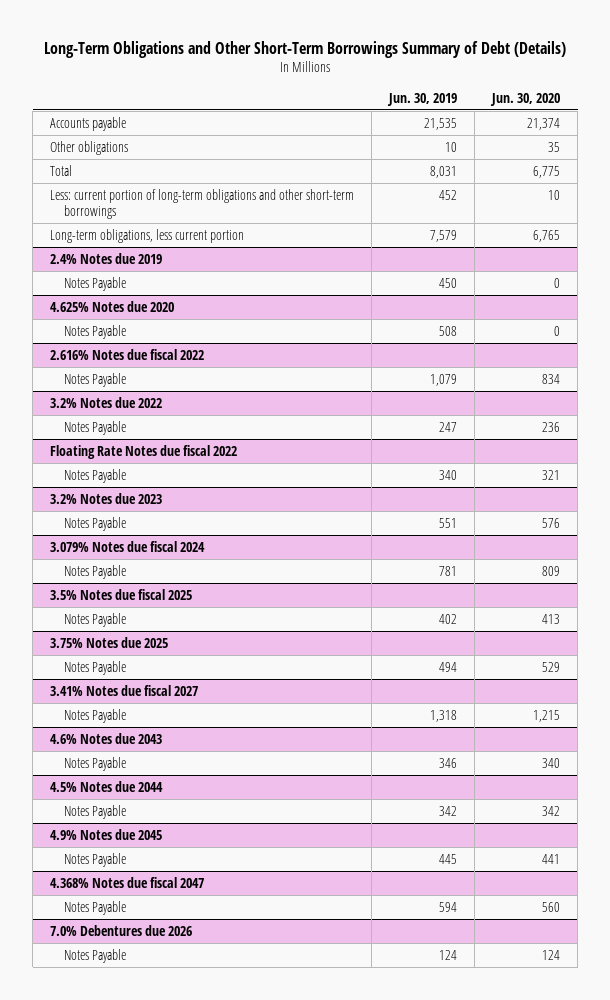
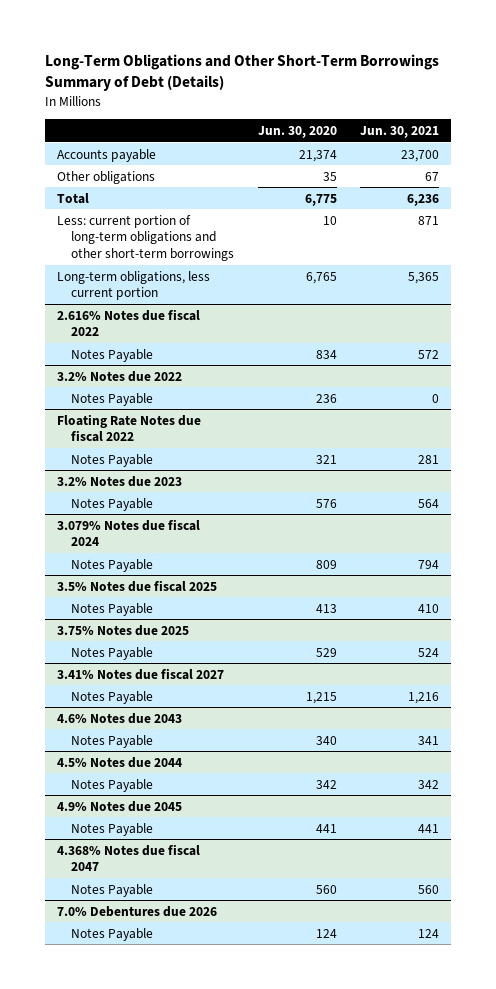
[387,92,458,106] Jun. 30, 2019 -> none
none -> [360,126,440,139] Jun. 30, 2021
[50,252,163,264] 2.4% Notes due 2019 -> none
[63,276,126,291] Notes Payable -> none
[50,300,175,312] 4.625% Notes due 2020 -> none
[63,324,126,339] Notes Payable -> none

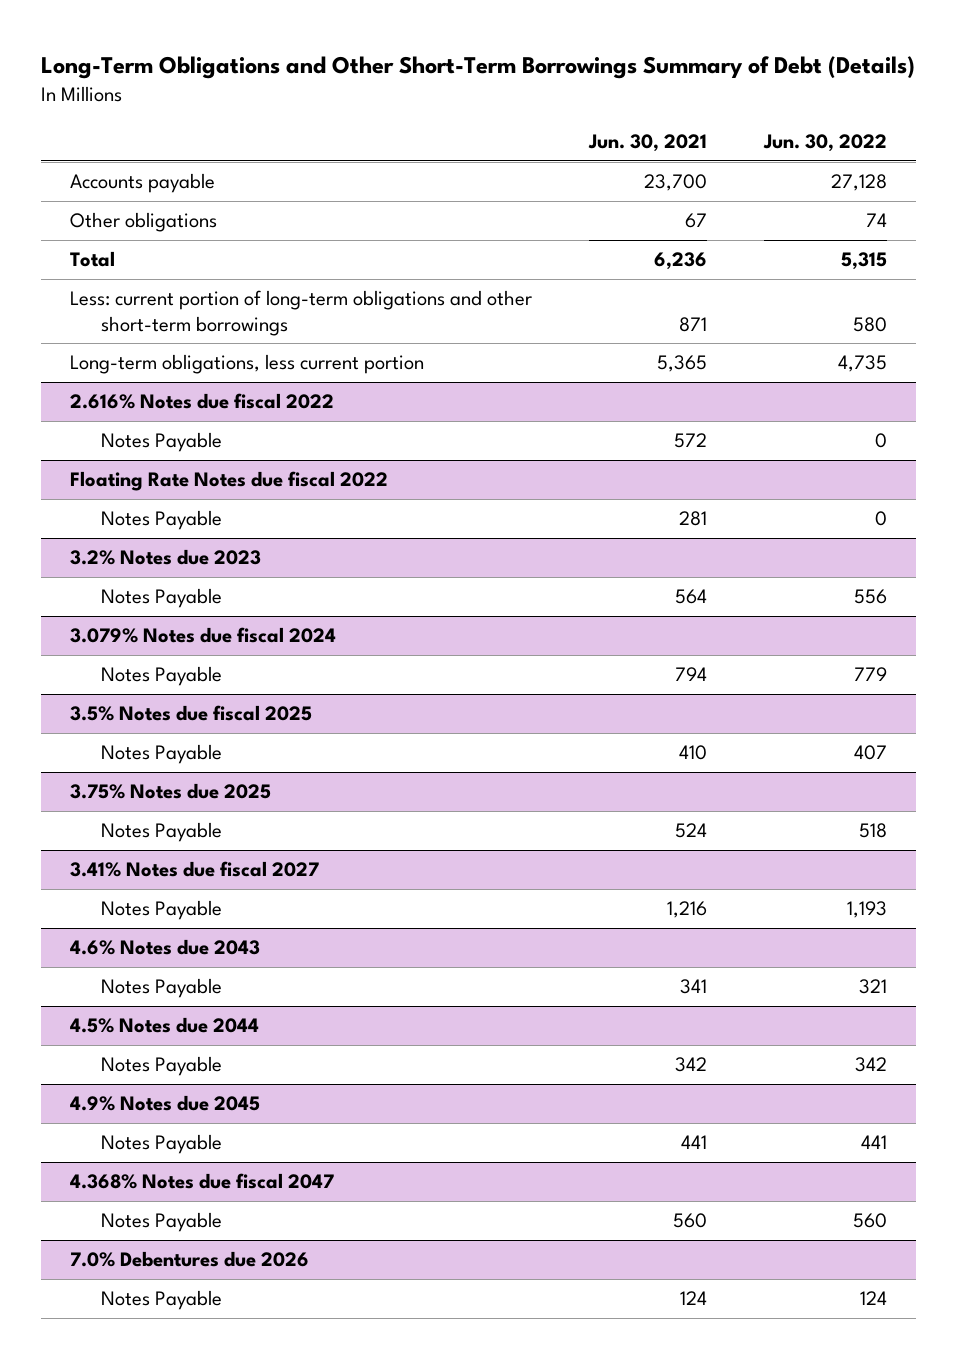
[257,126,337,139] Jun. 30, 2020 -> none
none -> [763,134,888,153] Jun. 30, 2022
[57,370,183,382] 3.2% Notes due 2022 -> none
[71,392,154,406] Notes Payable -> none

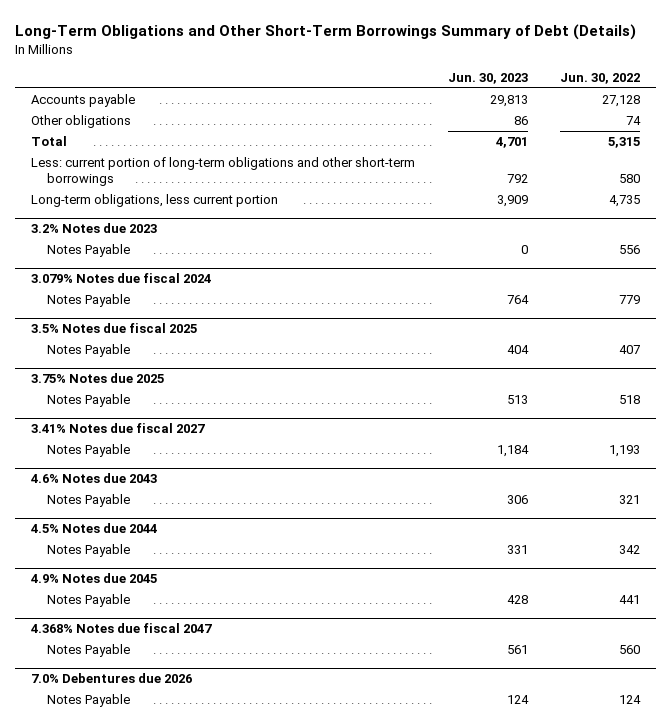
[587,134,707,153] Jun. 30, 2021 -> none
none -> [447,73,528,85] Jun. 30, 2023
[69,393,334,410] 2.616% Notes due fiscal 2022 -> none
[101,432,223,453] Notes Payable -> none
[69,471,388,492] Floating Rate Notes due fiscal 2022 -> none
[101,510,223,531] Notes Payable -> none

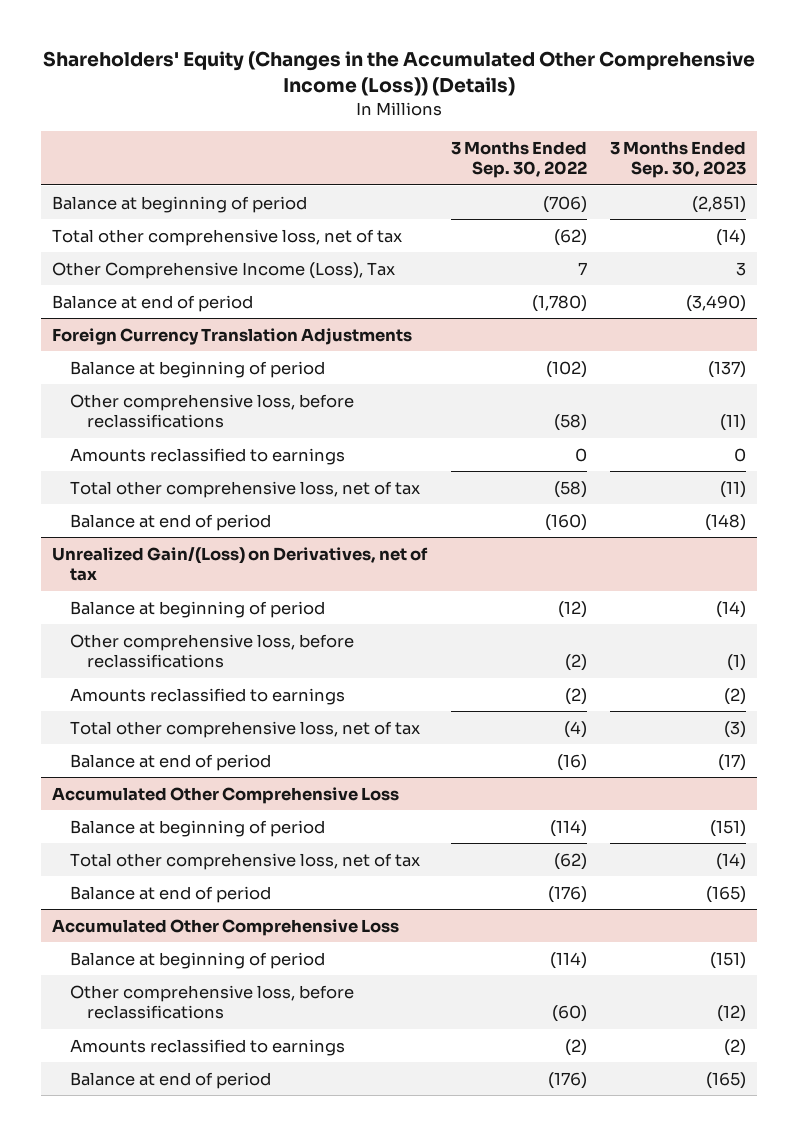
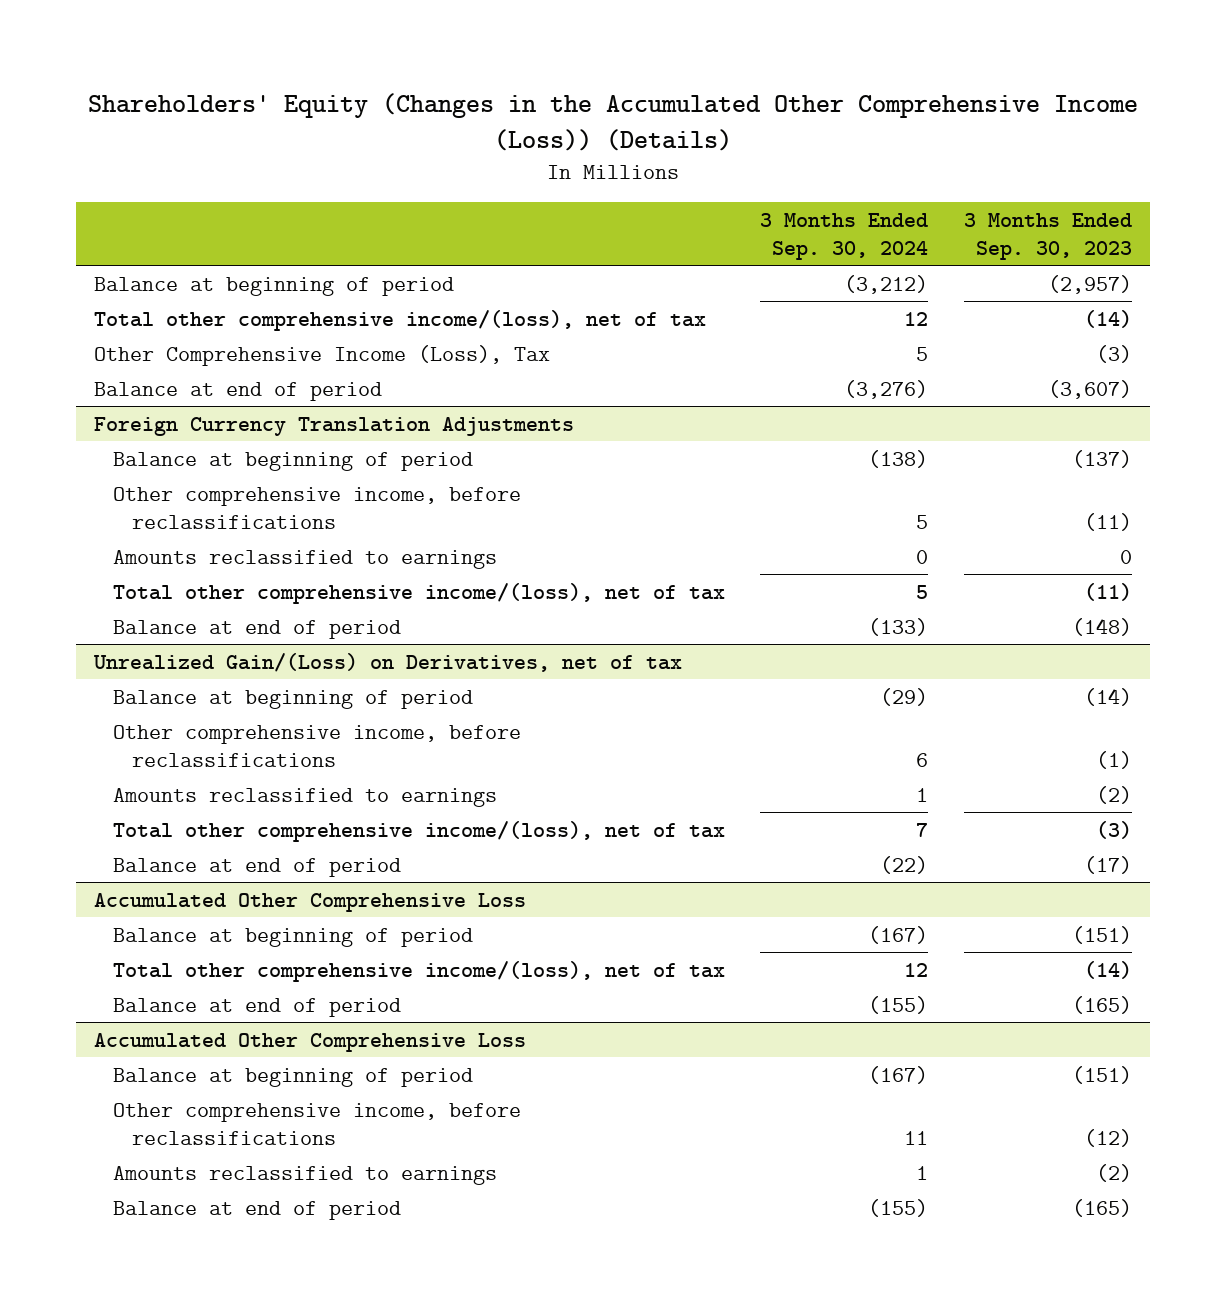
[450,140,587,179] 3 Months Ended Sep. 30, 2022 -> none
none -> [760,212,929,260] 3 Months Ended Sep. 30, 2024
[691,195,746,213] (2,851) -> [1047,274,1132,294] (2,957)
[52,228,403,246] Total other comprehensive loss, net of tax -> [93,309,706,331] Total other comprehensive income/(loss), net of tax
[735,261,746,276] 3 -> [1095,344,1132,363] (3)
[685,294,746,312] (3,490) -> [1047,379,1132,399] (3,607)
[69,393,354,429] Other comprehensive loss, before reclassifications -> [112,486,521,529] Other comprehensive income, before reclassifications
[69,480,420,498] Total other comprehensive loss, net of tax -> [112,582,725,604] Total other comprehensive income/(loss), net of tax
[69,633,354,669] Other comprehensive loss, before reclassifications -> [112,724,521,767] Other comprehensive income, before reclassifications
[69,720,420,738] Total other comprehensive loss, net of tax -> [112,820,725,842] Total other comprehensive income/(loss), net of tax
[69,852,420,870] Total other comprehensive loss, net of tax -> [112,960,725,982] Total other comprehensive income/(loss), net of tax
[69,984,354,1020] Other comprehensive loss, before reclassifications -> [112,1102,521,1145] Other comprehensive income, before reclassifications

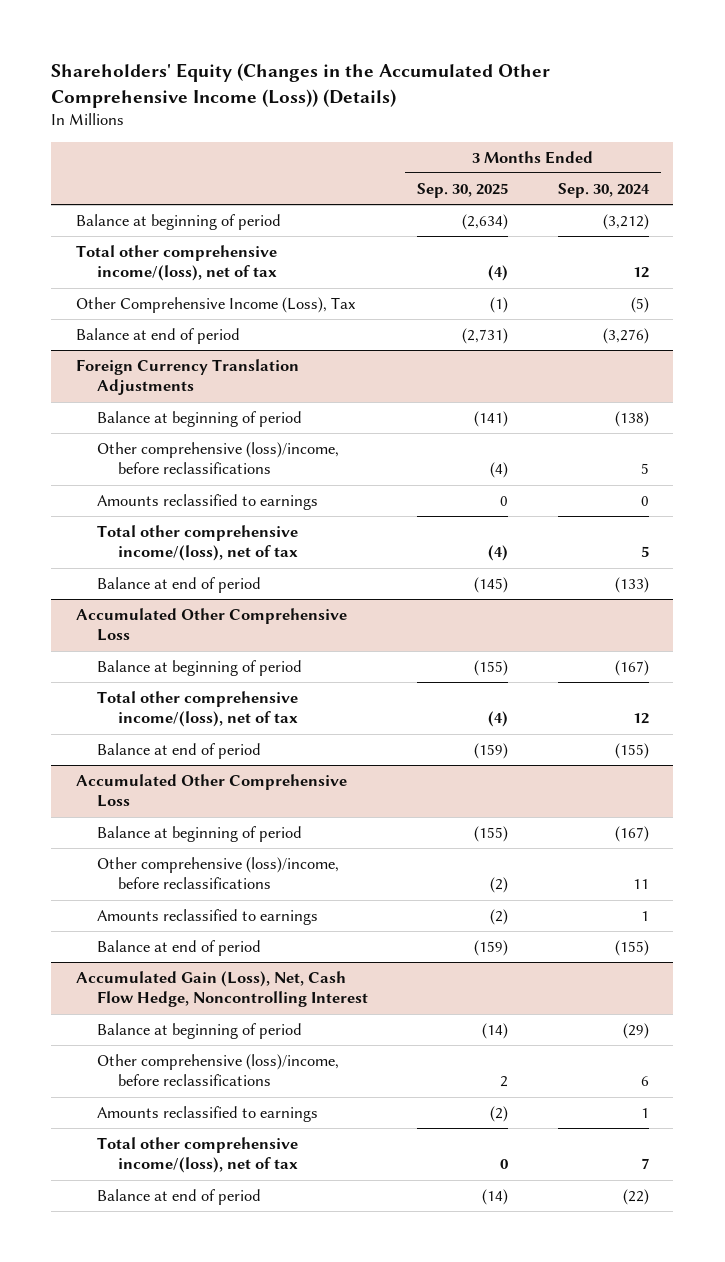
[963,212,1132,260] 3 Months Ended Sep. 30, 2023 -> none
none -> [417,182,509,198] Sep. 30, 2025
[916,346,929,361] 5 -> [630,297,649,314] (5)
[112,486,521,529] Other comprehensive income, before reclassifications -> [97,442,340,475] Other comprehensive (loss)/income, before reclassifications
[92,652,682,672] Unrealized Gain/(Loss) on Derivatives, net of tax -> none
[112,689,473,709] Balance at beginning of period -> none
[112,724,521,767] Other comprehensive income, before reclassifications -> none
[112,787,497,807] Amounts reclassified to earnings -> none
[112,820,725,842] Total other comprehensive income/(loss), net of tax -> none
[112,857,401,877] Balance at end of period -> none
[112,1102,521,1145] Other comprehensive income, before reclassifications -> [97,857,340,890] Other comprehensive (loss)/income, before reclassifications
none -> [76,971,369,1008] Accumulated Gain (Loss), Net, Cash Flow Hedge, Noncontrolling Interest
none -> [97,1023,303,1040] Balance at beginning of period
none -> [97,1054,340,1087] Other comprehensive (loss)/income, before reclassifications
none -> [97,1106,319,1123] Amounts reclassified to earnings
none -> [97,1137,299,1174] Total other comprehensive income/(loss), net of tax
none -> [97,1189,262,1206] Balance at end of period

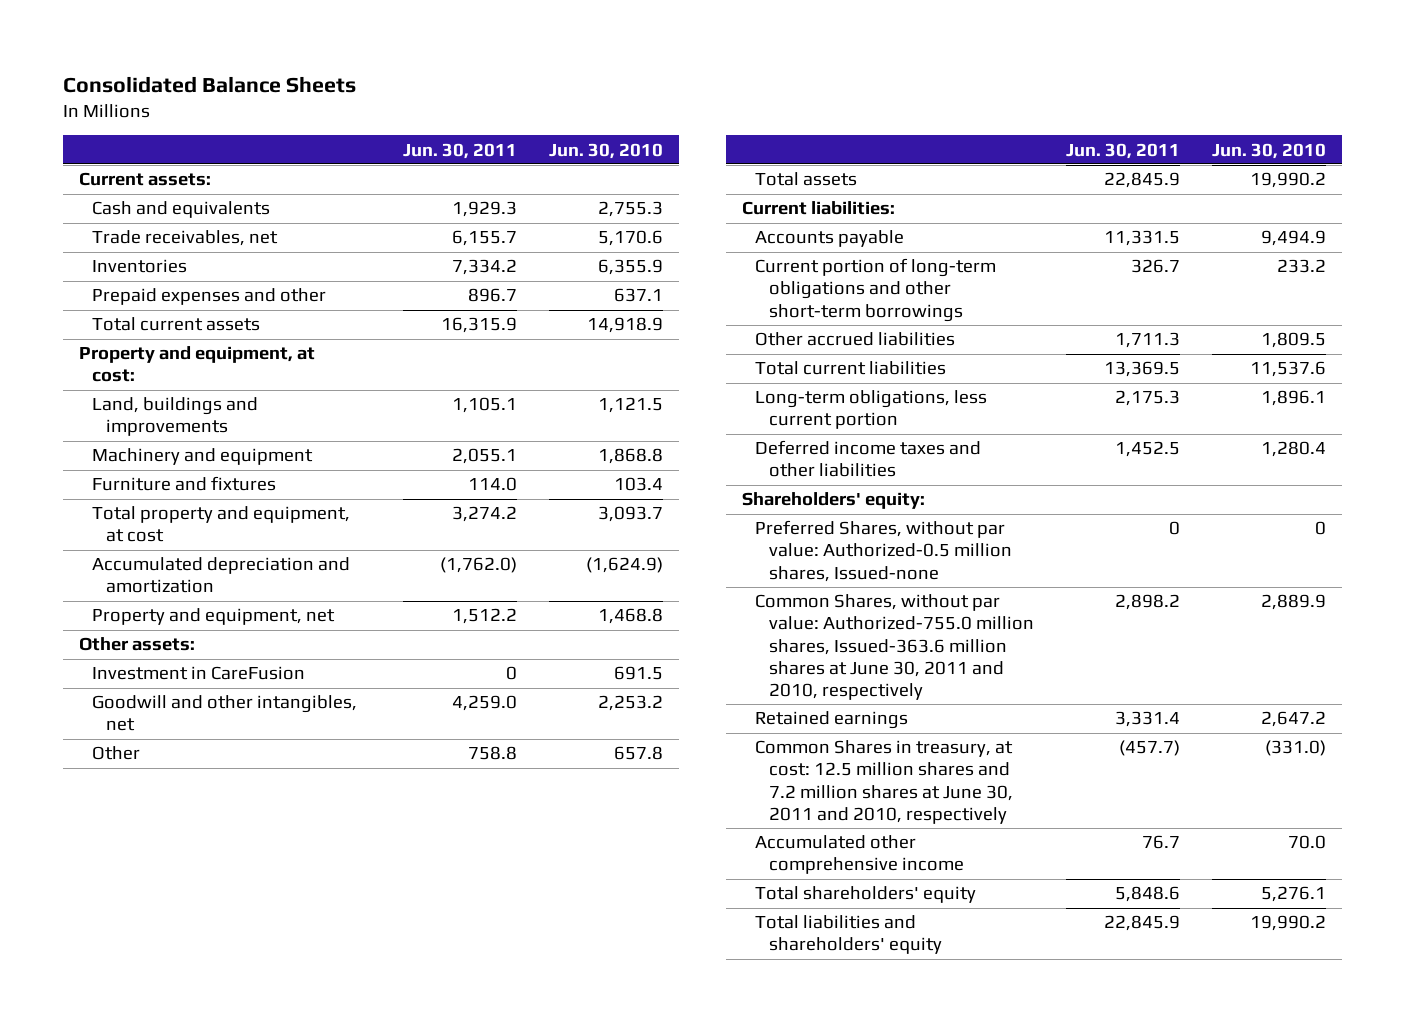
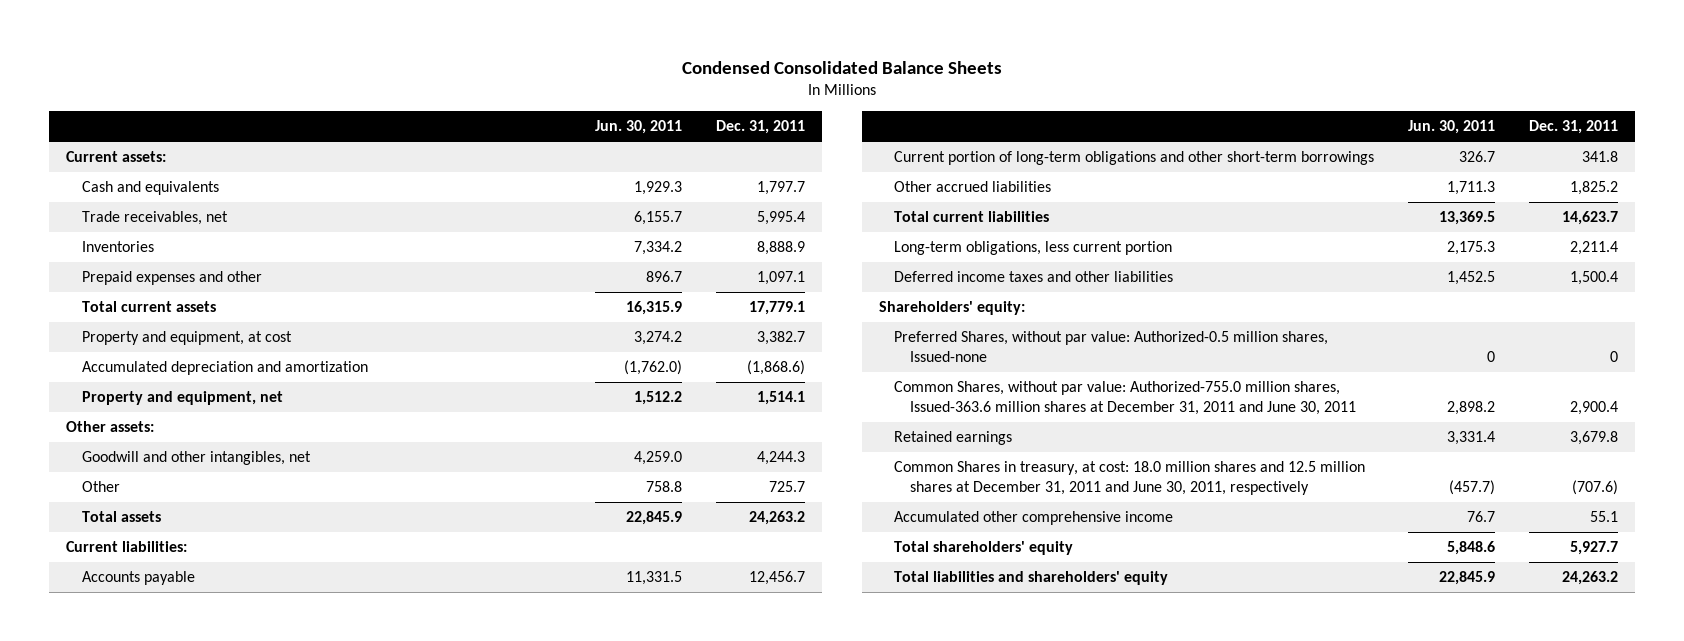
[62,75,356,93] Consolidated Balance Sheets -> [681,60,1002,74] Condensed Consolidated Balance Sheets
[549,142,664,159] Jun. 30, 2010 -> none
none -> [715,120,805,135] Dec. 31, 2011
[78,346,315,383] Property and equipment, at cost: -> none
[92,397,259,437] Land, buildings and improvements -> none
[92,448,314,466] Machinery and equipment -> none
[92,476,277,492] Furniture and fixtures -> none
[92,506,351,543] Total property and equipment, at cost -> [81,331,292,346] Property and equipment, at cost
[92,666,306,681] Investment in CareFusion -> none
[755,594,1034,700] Common Shares, without par value: Authorized-755.0 million shares, Issued-363.6 million shares at June 30, 2011 and 2010, respectively -> [894,381,1357,416] Common Shares, without par value: Authorized-755.0 million shares, Issued-363.6 million shares at December 31, 2011 and June 30, 2011
[755,740,1014,824] Common Shares in treasury, at cost: 12.5 million shares and 7.2 million shares at June 30, 2011 and 2010, respectively -> [894,461,1366,496] Common Shares in treasury, at cost: 18.0 million shares and 12.5 million shares at December 31, 2011 and June 30, 2011, respectively

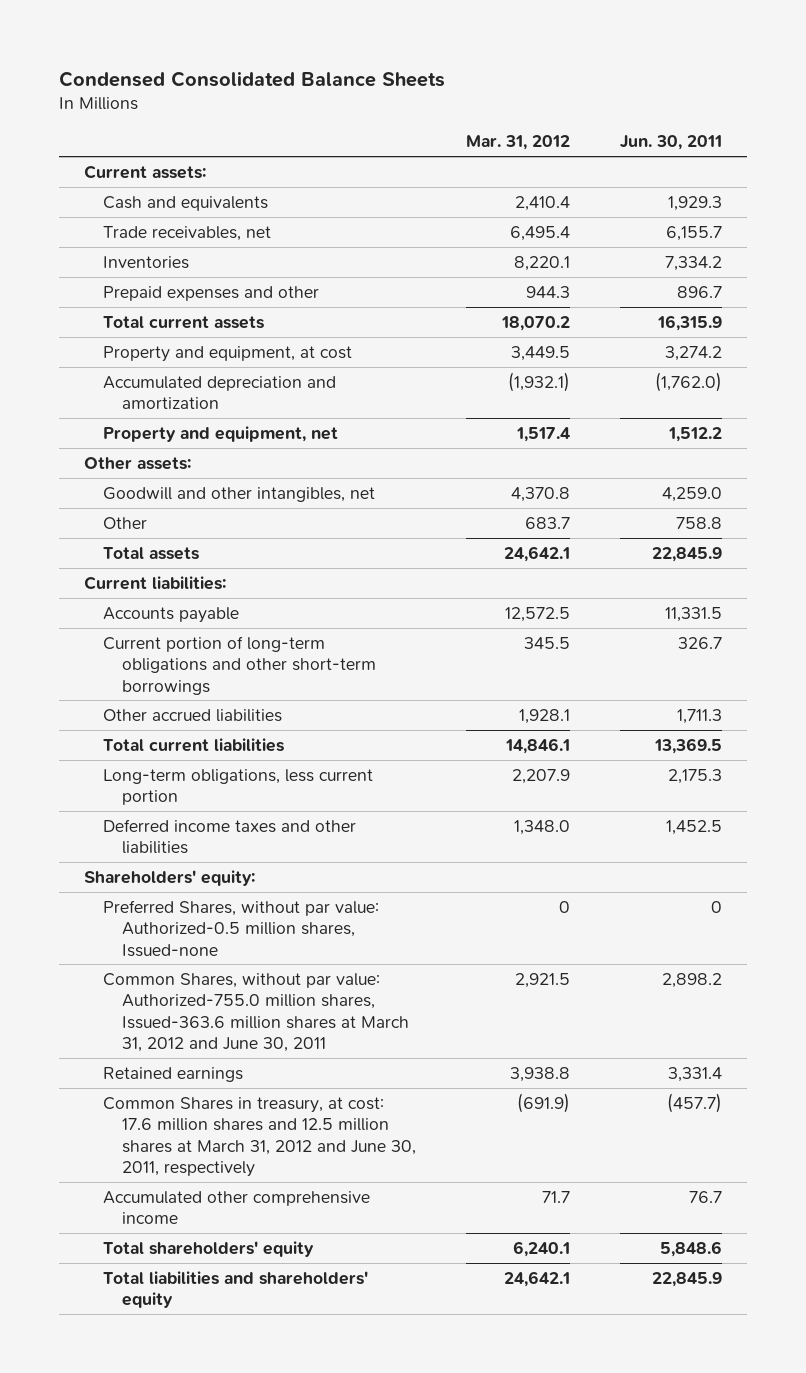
[715,120,805,135] Dec. 31, 2011 -> none
none -> [466,135,571,151] Mar. 31, 2012
[894,381,1357,416] Common Shares, without par value: Authorized-755.0 million shares, Issued-363.6 million shares at December 31, 2011 and June 30, 2011 -> [103,972,410,1053] Common Shares, without par value: Authorized-755.0 million shares, Issued-363.6 million shares at March 31, 2012 and June 30, 2011
[894,461,1366,496] Common Shares in treasury, at cost: 18.0 million shares and 12.5 million shares at December 31, 2011 and June 30, 2011, respectively -> [103,1096,417,1178] Common Shares in treasury, at cost: 17.6 million shares and 12.5 million shares at March 31, 2012 and June 30, 2011, respectively

